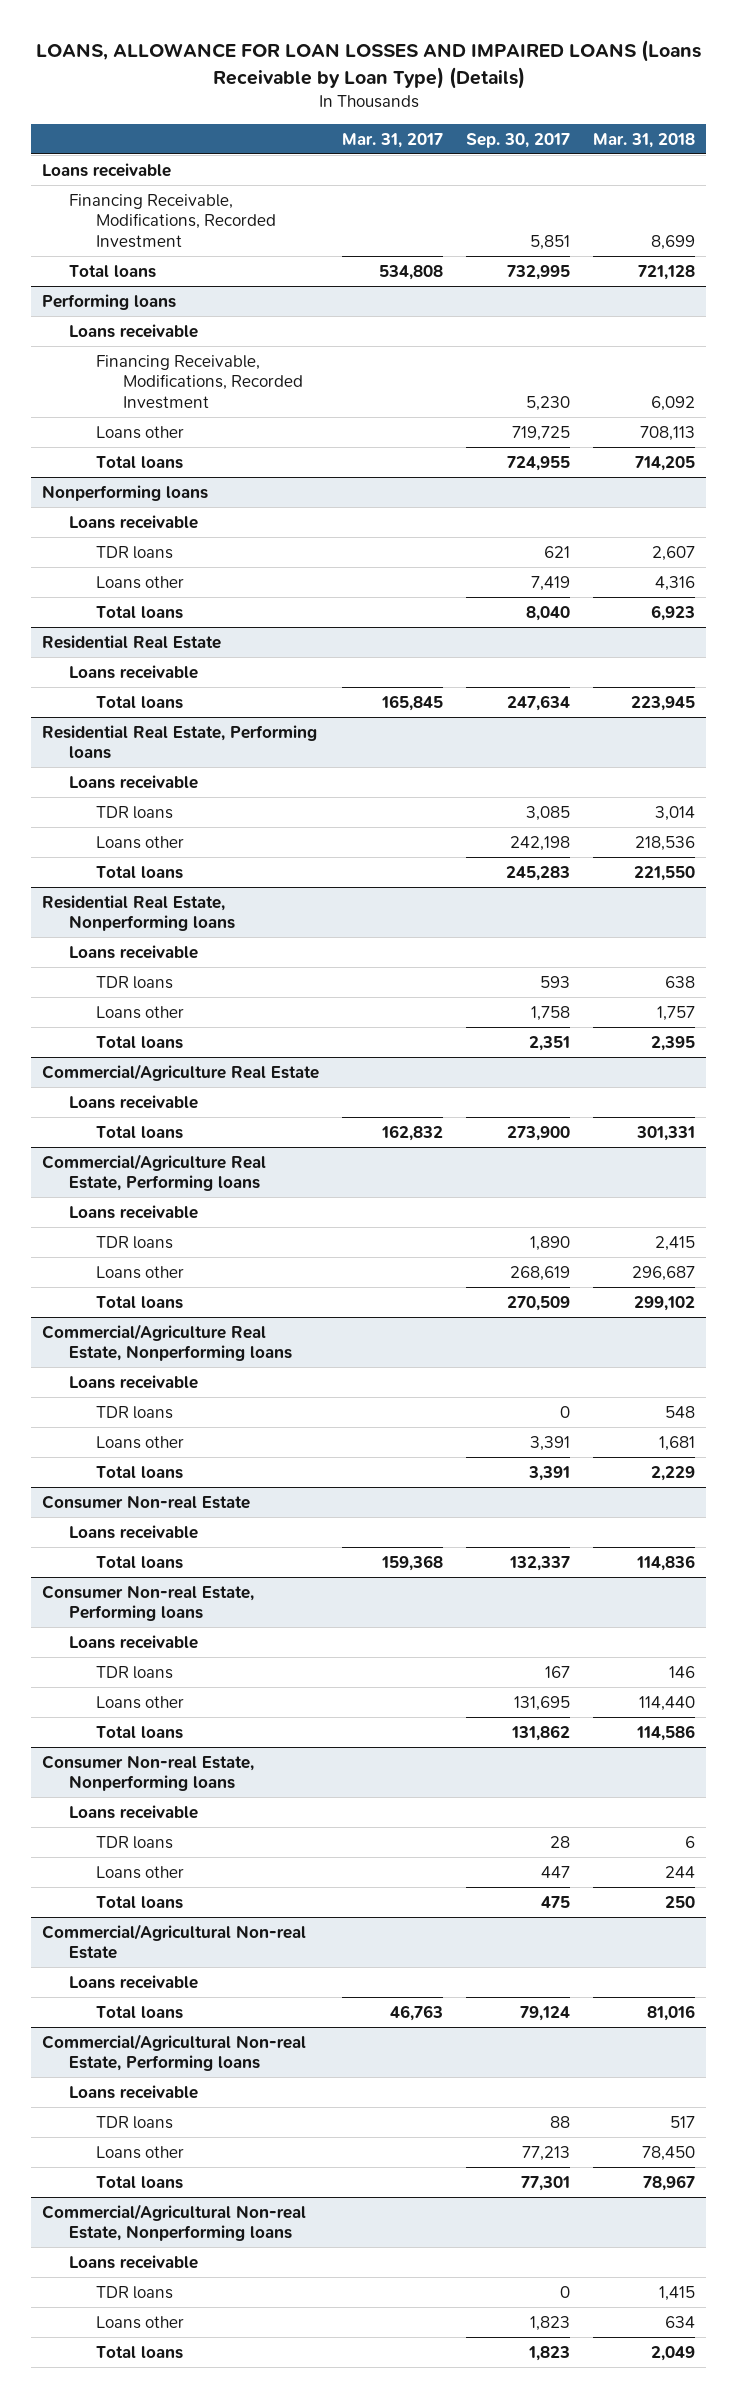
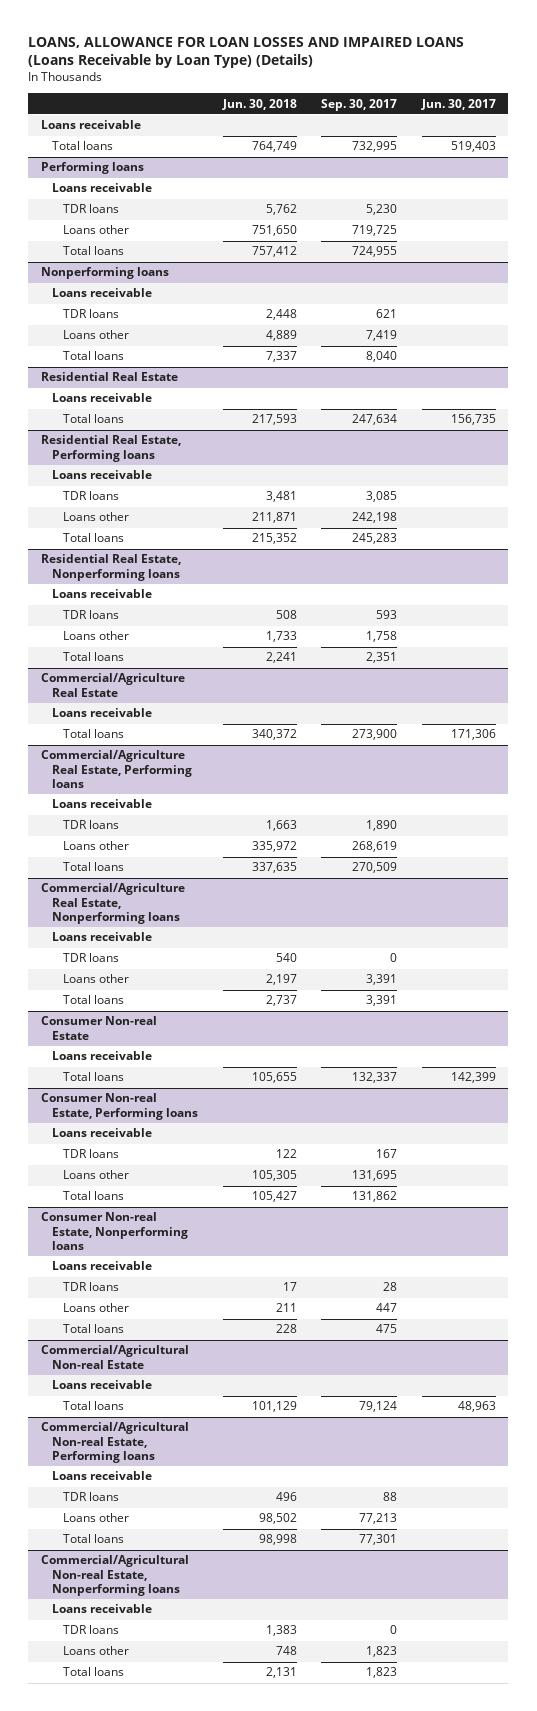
[342,132,444,148] Mar. 31, 2017 -> none
[593,132,696,148] Mar. 31, 2018 -> none
none -> [221,98,297,110] Jun. 30, 2018
none -> [421,98,497,110] Jun. 30, 2017
[69,193,276,248] Financing Receivable, Modifications, Recorded Investment -> none
[95,354,303,409] Financing Receivable, Modifications, Recorded Investment -> [63,204,120,214] TDR loans

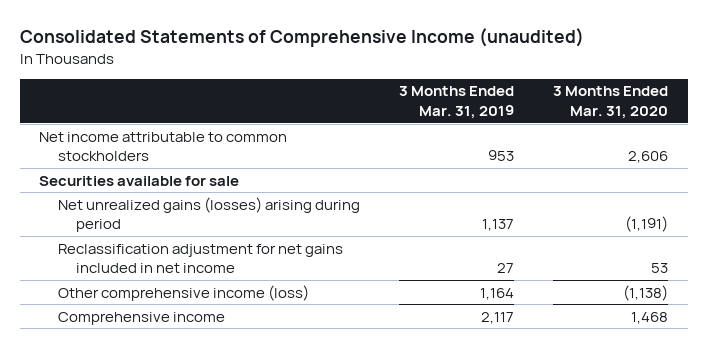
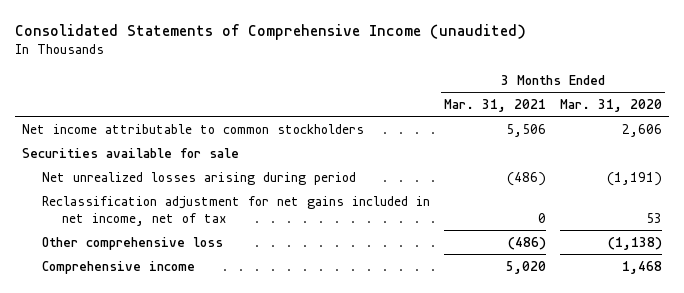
[399,86,515,119] 3 Months Ended Mar. 31, 2019 -> none
none -> [444,98,547,112] Mar. 31, 2021
[57,196,360,233] Net unrealized gains (losses) arising during period -> [42,171,357,185] Net unrealized losses arising during period
[57,243,343,274] Reclassification adjustment for net gains included in net income -> [42,195,431,226] Reclassification adjustment for net gains included in net income, net of tax
[57,284,309,301] Other comprehensive income (loss) -> [42,236,224,250] Other comprehensive loss

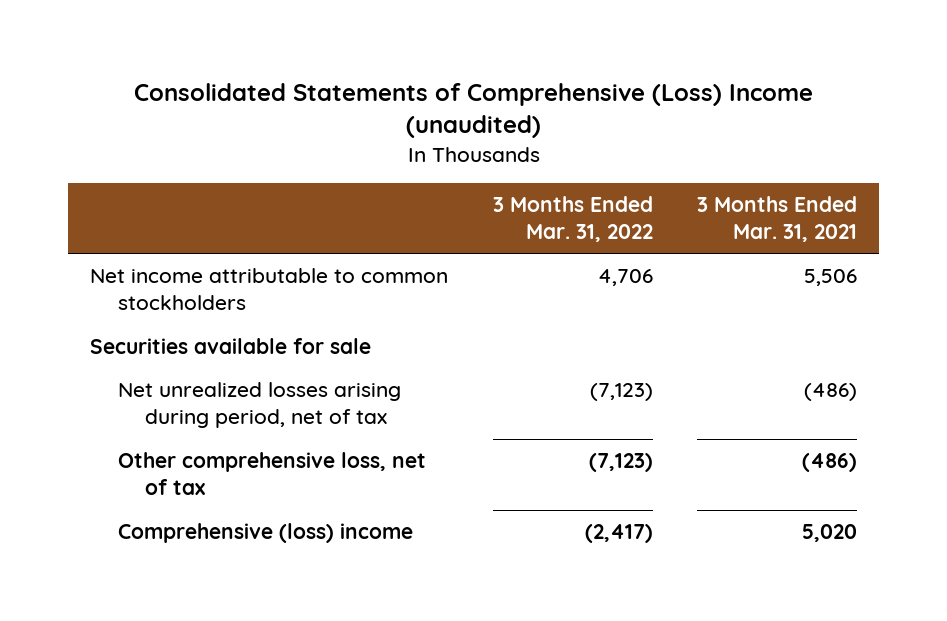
[15,24,527,41] Consolidated Statements of Comprehensive Income (unaudited) -> [133,82,813,139] Consolidated Statements of Comprehensive (Loss) Income (unaudited)
[559,98,662,112] Mar. 31, 2020 -> none
none -> [492,195,653,242] 3 Months Ended Mar. 31, 2022
[42,195,431,226] Reclassification adjustment for net gains included in net income, net of tax -> none
[42,171,357,185] Net unrealized losses arising during period -> [117,382,401,429] Net unrealized losses arising during period, net of tax
[42,236,224,250] Other comprehensive loss -> [117,452,426,496] Other comprehensive loss, net of tax
[42,260,196,274] Comprehensive income -> [117,523,413,544] Comprehensive (loss) income

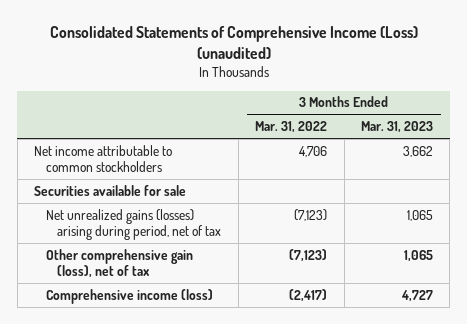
[133,82,813,139] Consolidated Statements of Comprehensive (Loss) Income (unaudited) -> [49,26,418,59] Consolidated Statements of Comprehensive Income (Loss) (unaudited)
[697,195,858,242] 3 Months Ended Mar. 31, 2021 -> none
none -> [360,121,433,134] Mar. 31, 2023
[117,382,401,429] Net unrealized losses arising during period, net of tax -> [45,208,222,241] Net unrealized gains (losses) arising during period, net of tax
[117,452,426,496] Other comprehensive loss, net of tax -> [45,248,193,279] Other comprehensive gain (loss), net of tax
[117,523,413,544] Comprehensive (loss) income -> [45,288,213,304] Comprehensive income (loss)

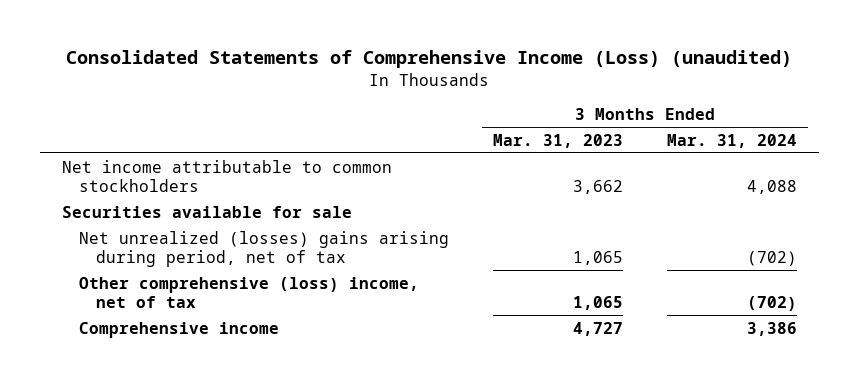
[255,121,328,134] Mar. 31, 2022 -> none
none -> [666,133,797,148] Mar. 31, 2024
[45,208,222,241] Net unrealized gains (losses) arising during period, net of tax -> [78,230,449,267] Net unrealized (losses) gains arising during period, net of tax
[45,248,193,279] Other comprehensive gain (loss), net of tax -> [78,276,419,308] Other comprehensive (loss) income, net of tax
[45,288,213,304] Comprehensive income (loss) -> [78,321,279,338] Comprehensive income

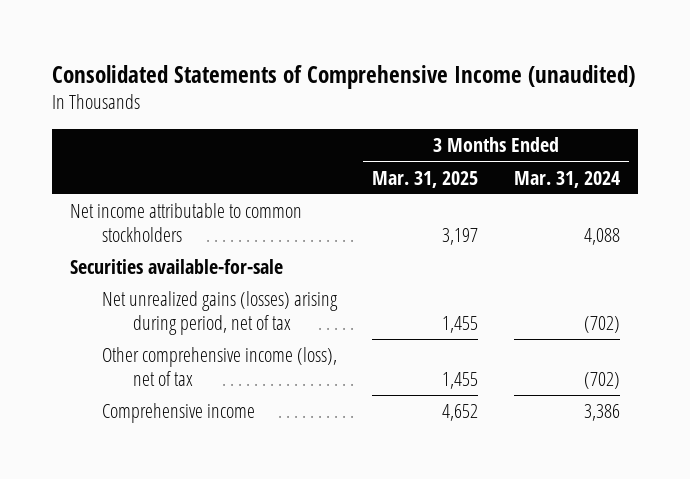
[66,50,793,69] Consolidated Statements of Comprehensive Income (Loss) (unaudited) -> [52,64,636,89] Consolidated Statements of Comprehensive Income (unaudited)
[492,133,623,148] Mar. 31, 2023 -> none
none -> [372,170,479,188] Mar. 31, 2025
[61,205,352,218] Securities available for sale -> [70,259,284,275] Securities available-for-sale
[78,230,449,267] Net unrealized (losses) gains arising during period, net of tax -> [101,291,338,336] Net unrealized gains (losses) arising during period, net of tax
[78,276,419,308] Other comprehensive (loss) income, net of tax -> [101,347,337,387] Other comprehensive income (loss), net of tax

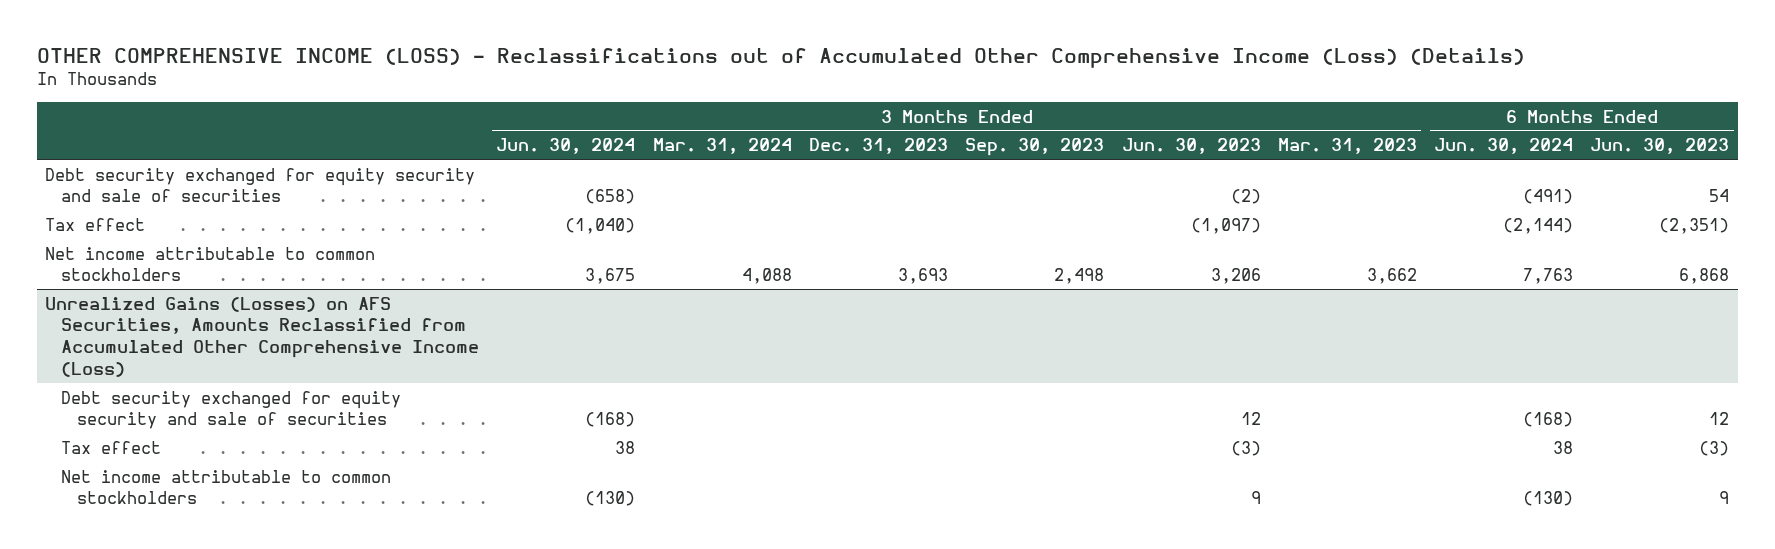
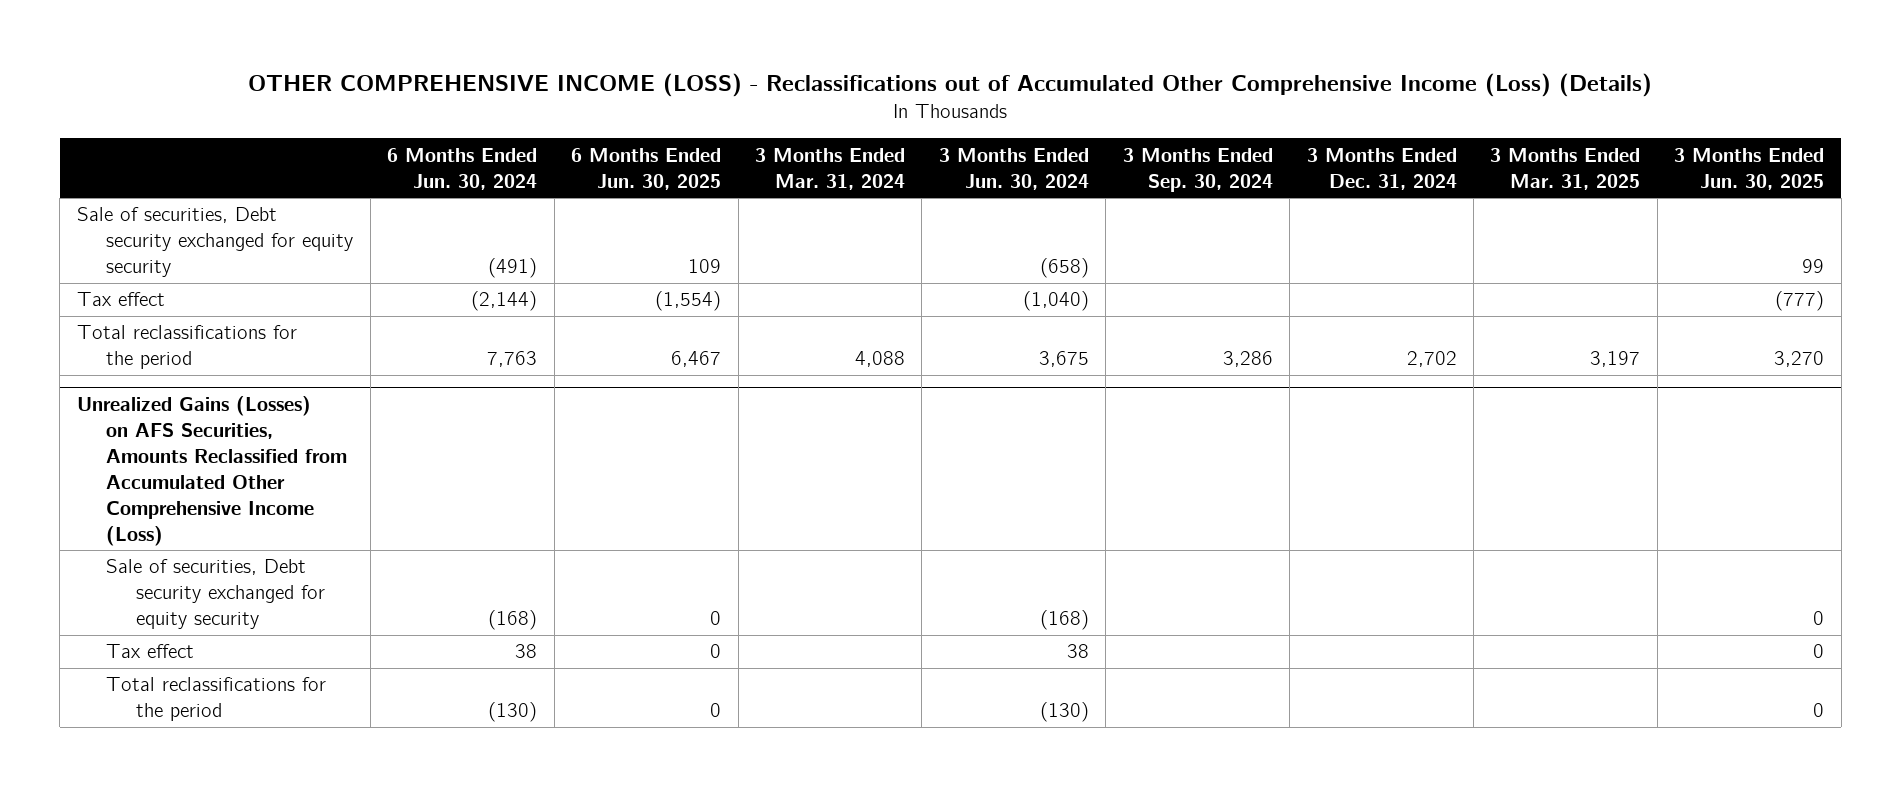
[808,138,948,155] Dec. 31, 2023 -> none
[965,138,1105,157] Sep. 30, 2023 -> none
[1121,138,1261,155] Jun. 30, 2023 -> none
[1277,138,1417,155] Mar. 31, 2023 -> none
[1590,138,1730,155] Jun. 30, 2023 -> none
none -> [571,147,722,190] 6 Months Ended Jun. 30, 2025
none -> [1122,147,1273,192] 3 Months Ended Sep. 30, 2024
none -> [1306,147,1457,190] 3 Months Ended Dec. 31, 2024
none -> [1490,147,1641,190] 3 Months Ended Mar. 31, 2025
none -> [1674,147,1825,190] 3 Months Ended Jun. 30, 2025
[45,167,476,203] Debt security exchanged for equity security and sale of securities -> [76,207,354,278] Sale of securities, Debt security exchanged for equity security
[45,246,376,282] Net income attributable to common stockholders -> [76,325,297,370] Total reclassifications for the period
[61,390,402,430] Debt security exchanged for equity security and sale of securities -> [106,559,326,630] Sale of securities, Debt security exchanged for equity security
[61,469,392,505] Net income attributable to common stockholders -> [106,677,327,722] Total reclassifications for the period

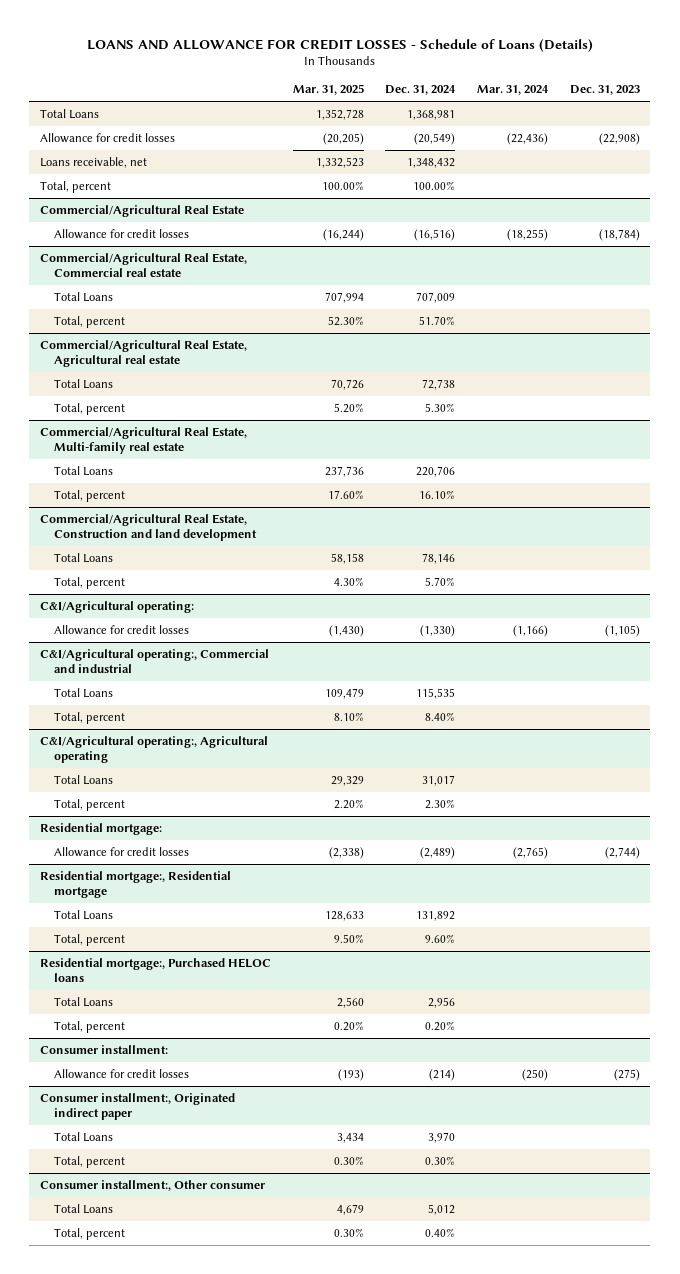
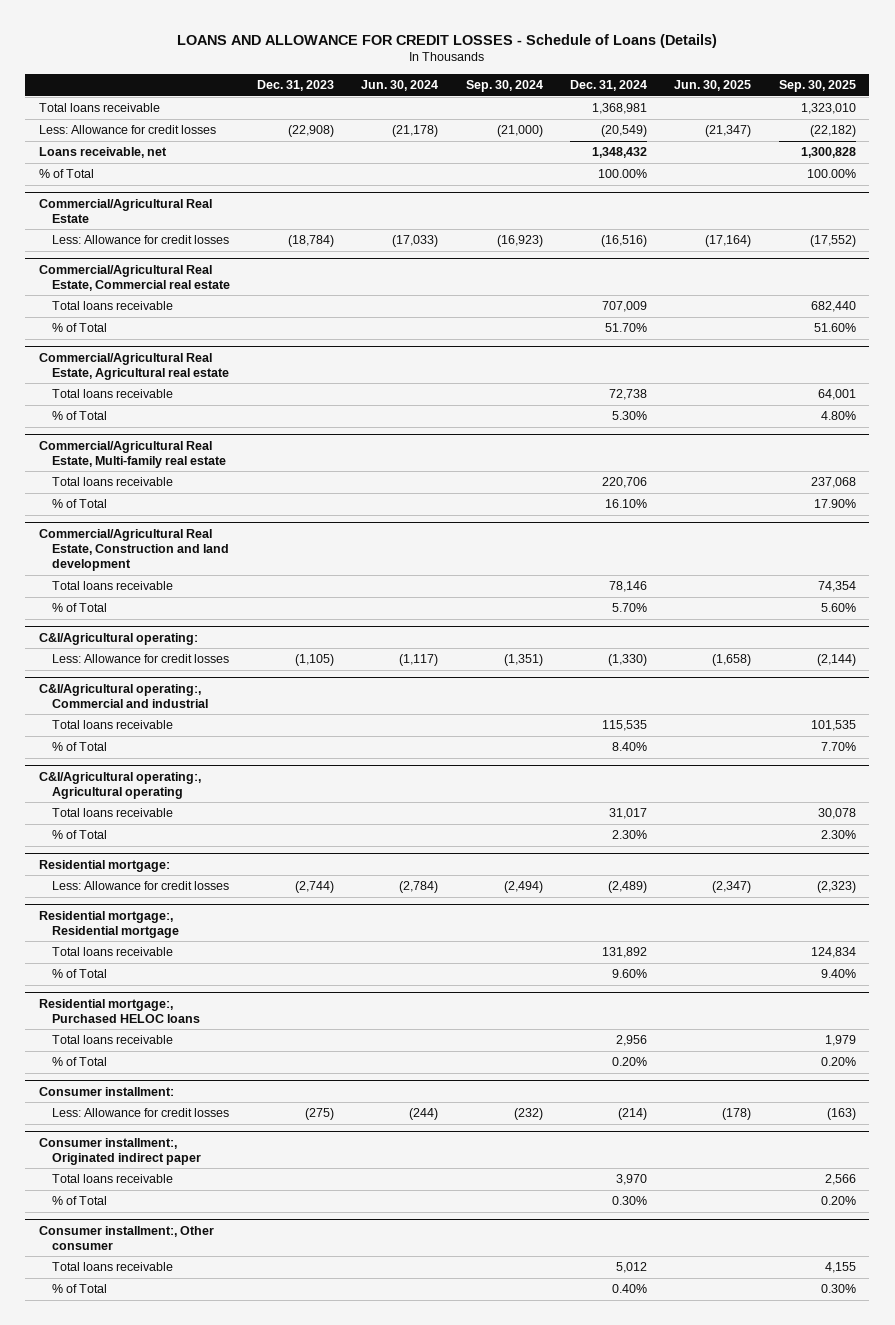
[292,84,364,96] Mar. 31, 2025 -> none
[476,85,549,96] Mar. 31, 2024 -> none
none -> [361,80,439,92] Jun. 30, 2024
none -> [465,80,543,93] Sep. 30, 2024
none -> [674,80,752,92] Jun. 30, 2025
none -> [778,80,856,93] Sep. 30, 2025
[40,108,100,119] Total Loans -> [38,103,160,113] Total loans receivable
[40,132,176,143] Allowance for credit losses -> [38,125,216,135] Less: Allowance for credit losses
[40,180,112,193] Total, percent -> [38,169,94,179] % of Total
[53,228,189,239] Allowance for credit losses -> [51,235,229,245] Less: Allowance for credit losses
[53,291,113,302] Total Loans -> [51,301,173,311] Total loans receivable
[53,315,125,328] Total, percent -> [51,323,107,333] % of Total
[53,378,113,389] Total Loans -> [51,389,173,399] Total loans receivable
[53,402,125,415] Total, percent -> [51,411,107,421] % of Total
[53,465,113,476] Total Loans -> [51,477,173,487] Total loans receivable
[53,489,125,502] Total, percent -> [51,499,107,509] % of Total
[53,552,113,563] Total Loans -> [51,581,173,591] Total loans receivable
[53,576,125,589] Total, percent -> [51,603,107,613] % of Total
[53,624,189,635] Allowance for credit losses -> [51,654,229,664] Less: Allowance for credit losses
[53,687,113,698] Total Loans -> [51,720,173,730] Total loans receivable
[53,711,125,724] Total, percent -> [51,742,107,752] % of Total
[53,774,113,785] Total Loans -> [51,808,173,818] Total loans receivable
[53,798,125,811] Total, percent -> [51,830,107,840] % of Total
[53,846,189,857] Allowance for credit losses -> [51,881,229,891] Less: Allowance for credit losses
[53,909,113,920] Total Loans -> [51,947,173,957] Total loans receivable
[53,933,125,946] Total, percent -> [51,969,107,979] % of Total
[53,996,113,1007] Total Loans -> [51,1035,173,1045] Total loans receivable
[53,1020,125,1033] Total, percent -> [51,1057,107,1067] % of Total
[53,1068,189,1079] Allowance for credit losses -> [51,1108,229,1118] Less: Allowance for credit losses
[53,1131,113,1142] Total Loans -> [51,1174,173,1184] Total loans receivable
[53,1155,125,1168] Total, percent -> [51,1196,107,1206] % of Total
[53,1203,113,1214] Total Loans -> [51,1262,173,1272] Total loans receivable
[53,1227,125,1240] Total, percent -> [51,1284,107,1294] % of Total

